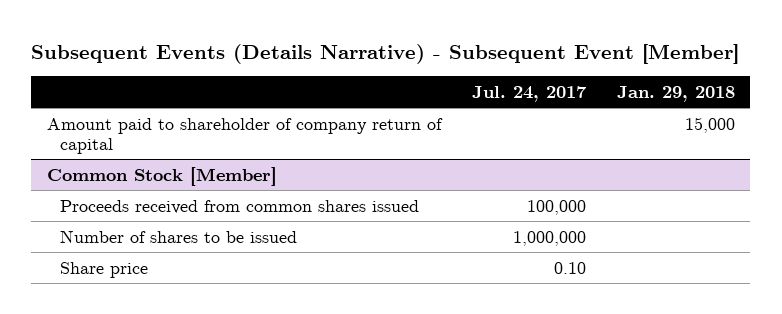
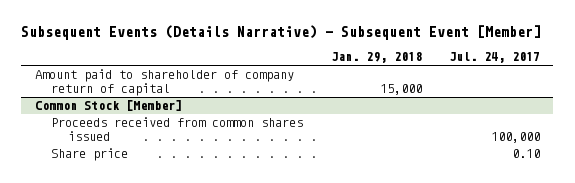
[60,229,298,243] Number of shares to be issued -> none

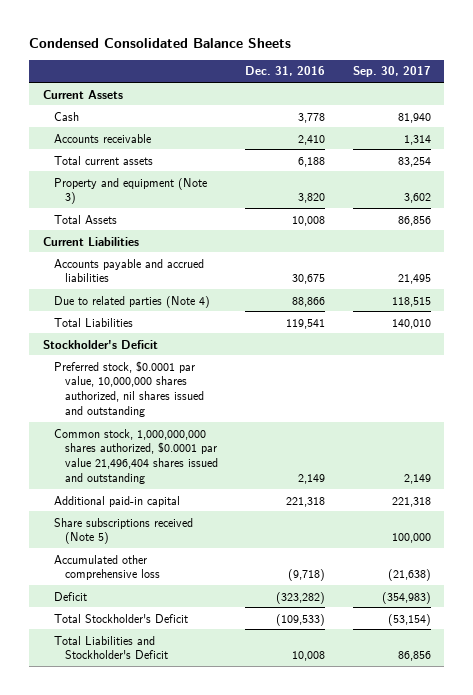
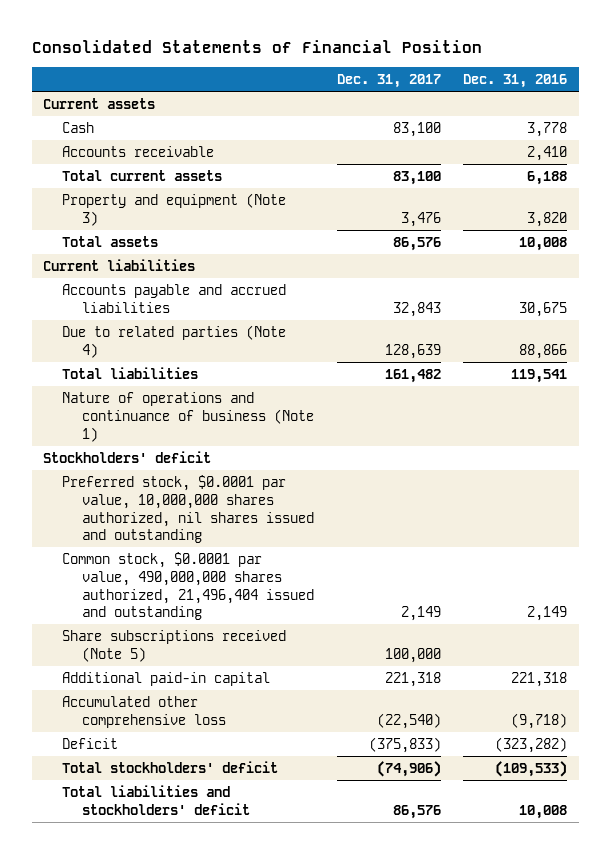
[28,37,291,48] Condensed Consolidated Balance Sheets -> [31,40,482,54] Consolidated Statements of Financial Position
[352,66,431,78] Sep. 30, 2017 -> none
none -> [336,73,441,88] Dec. 31, 2017
[42,89,123,99] Current Assets -> [43,97,156,109] Current assets
[53,214,117,224] Total Assets -> [62,235,159,247] Total assets
[42,236,139,246] Current Liabilities -> [43,258,196,271] Current liabilities
[53,317,133,327] Total Liabilities -> [62,366,199,379] Total liabilities
none -> [62,391,314,442] Nature of operations and continuance of business (Note 1)
[42,339,158,349] Stockholder's Deficit -> [43,450,212,463] Stockholders' deficit
[53,428,219,484] Common stock, 1,000,000,000 shares authorized, $0.0001 par value 21,496,404 shares issued and outstanding -> [62,551,314,621] Common stock, $0.0001 par value, 490,000,000 shares authorized, 21,496,404 issued and outstanding
[53,495,180,507] Additional paid-in capital -> [62,671,271,686] Additional paid-in capital
[53,613,188,623] Total Stockholder's Deficit -> [62,760,279,773] Total stockholders' deficit
[53,635,169,660] Total Liabilities and Stockholder's Deficit -> [62,784,250,815] Total liabilities and stockholders' deficit

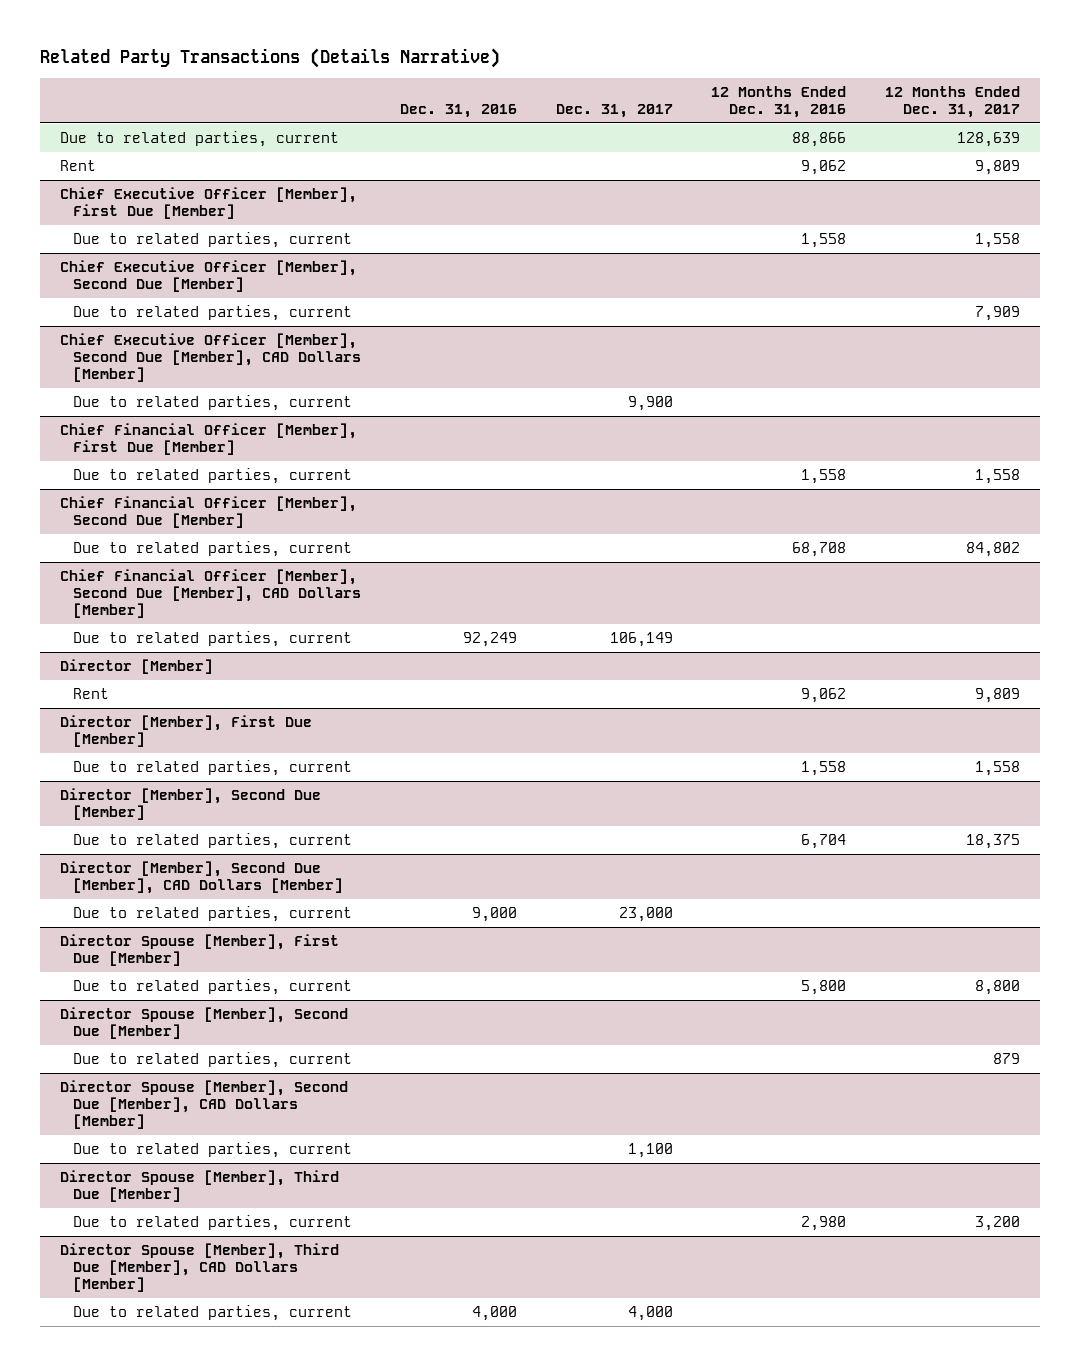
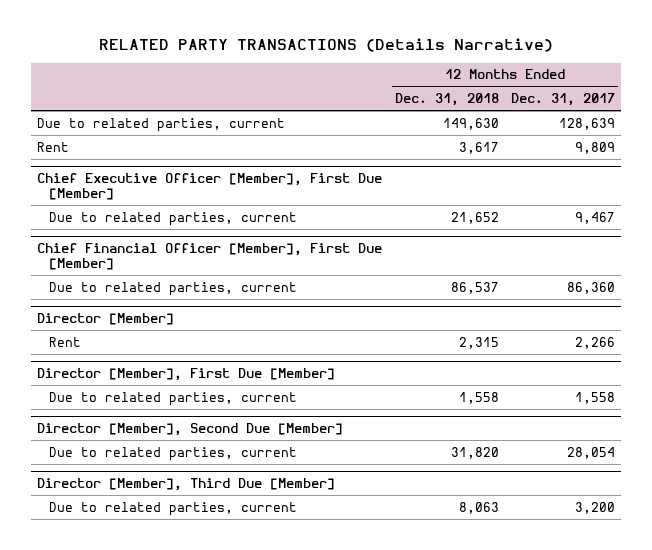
[40,48,501,69] Related Party Transactions (Details Narrative) -> [99,38,554,53] RELATED PARTY TRANSACTIONS (Details Narrative)
[399,103,517,118] Dec. 31, 2016 -> none
[555,103,673,118] Dec. 31, 2017 -> none
[711,85,847,118] 12 Months Ended Dec. 31, 2016 -> none
none -> [394,93,499,107] Dec. 31, 2018
[59,260,357,293] Chief Executive Officer [Member], Second Due [Member] -> none
[72,305,352,322] Due to related parties, current -> none
[59,333,361,382] Chief Executive Officer [Member], Second Due [Member], CAD Dollars [Member] -> none
[72,395,352,412] Due to related parties, current -> none
[975,233,1021,249] 1,558 -> [575,211,616,224] 9,467
[59,496,357,529] Chief Financial Officer [Member], Second Due [Member] -> none
[72,541,352,558] Due to related parties, current -> none
[59,569,361,618] Chief Financial Officer [Member], Second Due [Member], CAD Dollars [Member] -> none
[72,631,352,648] Due to related parties, current -> none
[975,469,1021,485] 1,558 -> [567,281,616,294] 86,360
[975,688,1021,704] 9,809 -> [575,336,616,349] 2,266
[59,861,343,895] Director [Member], Second Due [Member], CAD Dollars [Member] -> none
[72,906,352,923] Due to related parties, current -> none
[59,934,339,967] Director Spouse [Member], First Due [Member] -> none
[72,979,352,996] Due to related parties, current -> none
[59,1007,348,1040] Director Spouse [Member], Second Due [Member] -> none
[72,1052,352,1069] Due to related parties, current -> none
[59,1080,348,1129] Director Spouse [Member], Second Due [Member], CAD Dollars [Member] -> none
[72,1142,352,1159] Due to related parties, current -> none
[966,834,1021,850] 18,375 -> [567,446,616,459] 28,054
[59,1170,339,1203] Director Spouse [Member], Third Due [Member] -> [37,478,336,492] Director [Member], Third Due [Member]
[59,1243,339,1292] Director Spouse [Member], Third Due [Member], CAD Dollars [Member] -> none
[72,1305,352,1322] Due to related parties, current -> none

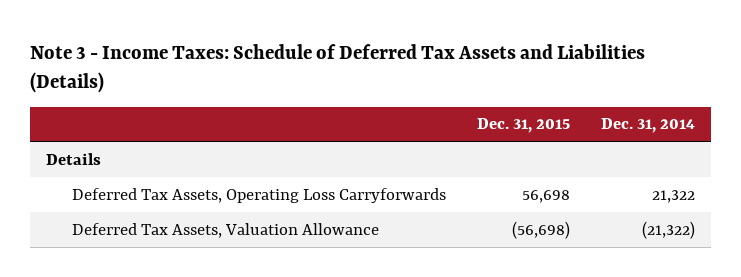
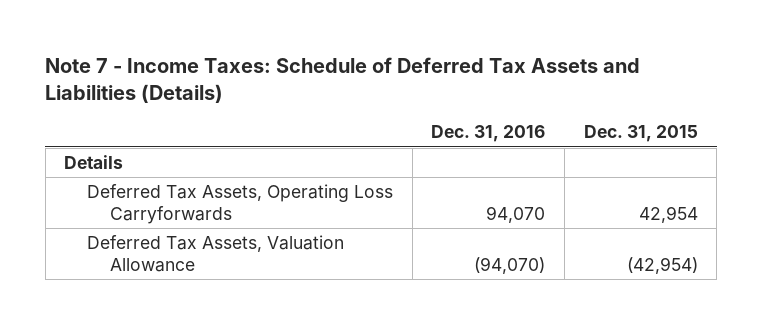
[30,44,646,94] Note 3 - Income Taxes: Schedule of Deferred Tax Assets and Liabilities (Details) -> [45,56,641,103] Note 7 - Income Taxes: Schedule of Deferred Tax Assets and Liabilities (Details)
[601,118,696,134] Dec. 31, 2014 -> none
none -> [431,125,546,143] Dec. 31, 2016
[522,189,571,203] 56,698 -> [638,206,698,224] 42,954
[512,220,571,239] (56,698) -> [626,257,698,275] (42,954)

